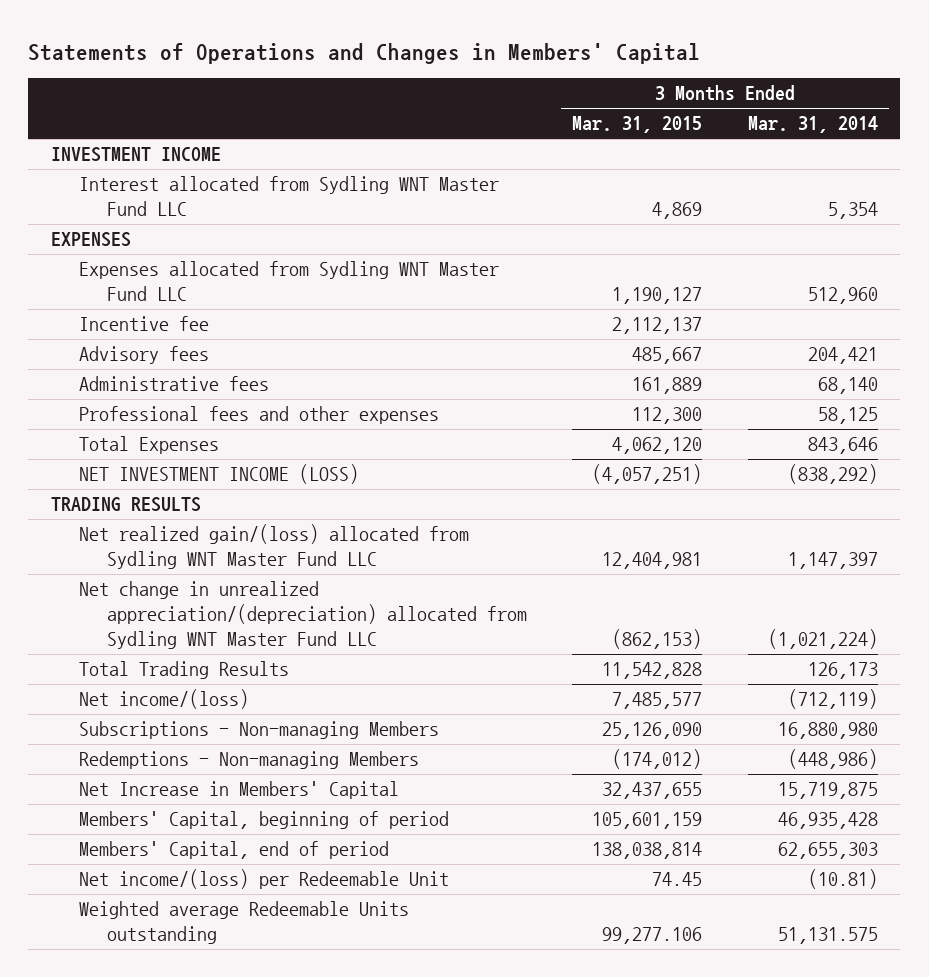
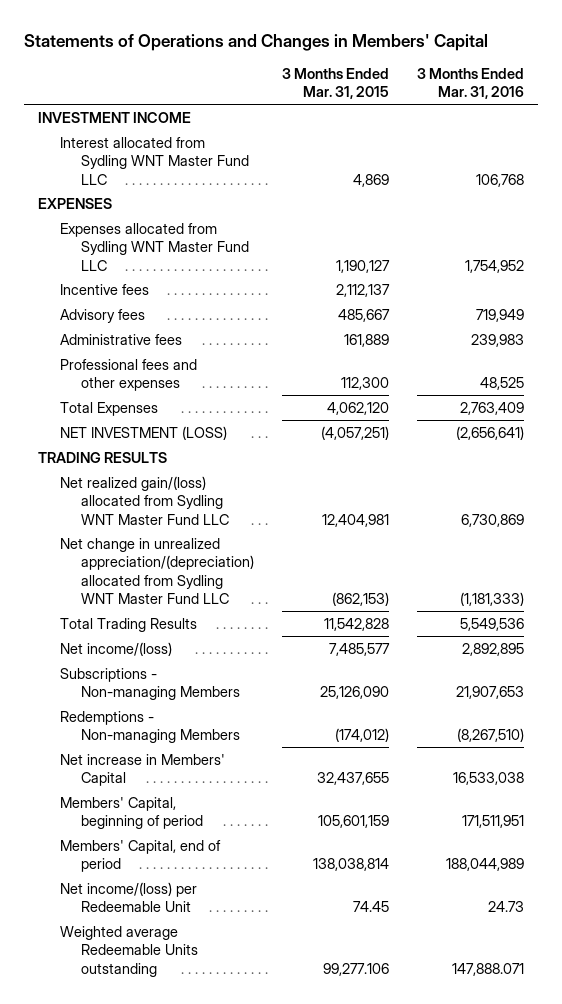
[747,116,878,134] Mar. 31, 2014 -> none
none -> [416,68,524,100] 3 Months Ended Mar. 31, 2016
[78,316,209,332] Incentive fee -> [59,283,149,295] Incentive fees
[78,464,359,485] NET INVESTMENT INCOME (LOSS) -> [59,425,227,440] NET INVESTMENT (LOSS)
[78,781,399,800] Net Increase in Members' Capital -> [59,753,225,787] Net increase in Members' Capital

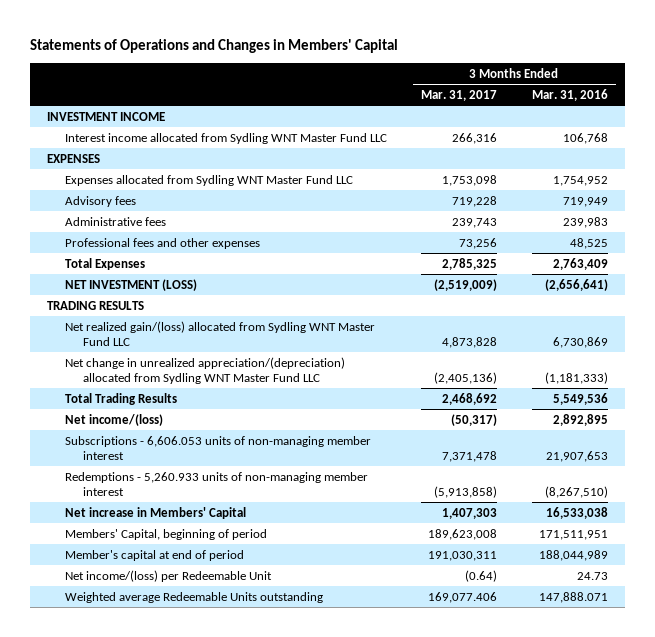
[282,68,390,100] 3 Months Ended Mar. 31, 2015 -> none
none -> [421,90,498,102] Mar. 31, 2017
[59,136,250,185] Interest allocated from Sydling WNT Master Fund LLC -> [65,132,388,144] Interest income allocated from Sydling WNT Master Fund LLC
[59,283,149,295] Incentive fees -> none
[59,667,241,701] Subscriptions - Non-managing Members -> [65,435,372,460] Subscriptions - 6,606.053 units of non-managing member interest
[59,710,241,744] Redemptions - Non-managing Members -> [65,471,369,496] Redemptions - 5,260.933 units of non-managing member interest
[59,839,221,873] Members' Capital, end of period -> [65,549,245,561] Member's capital at end of period

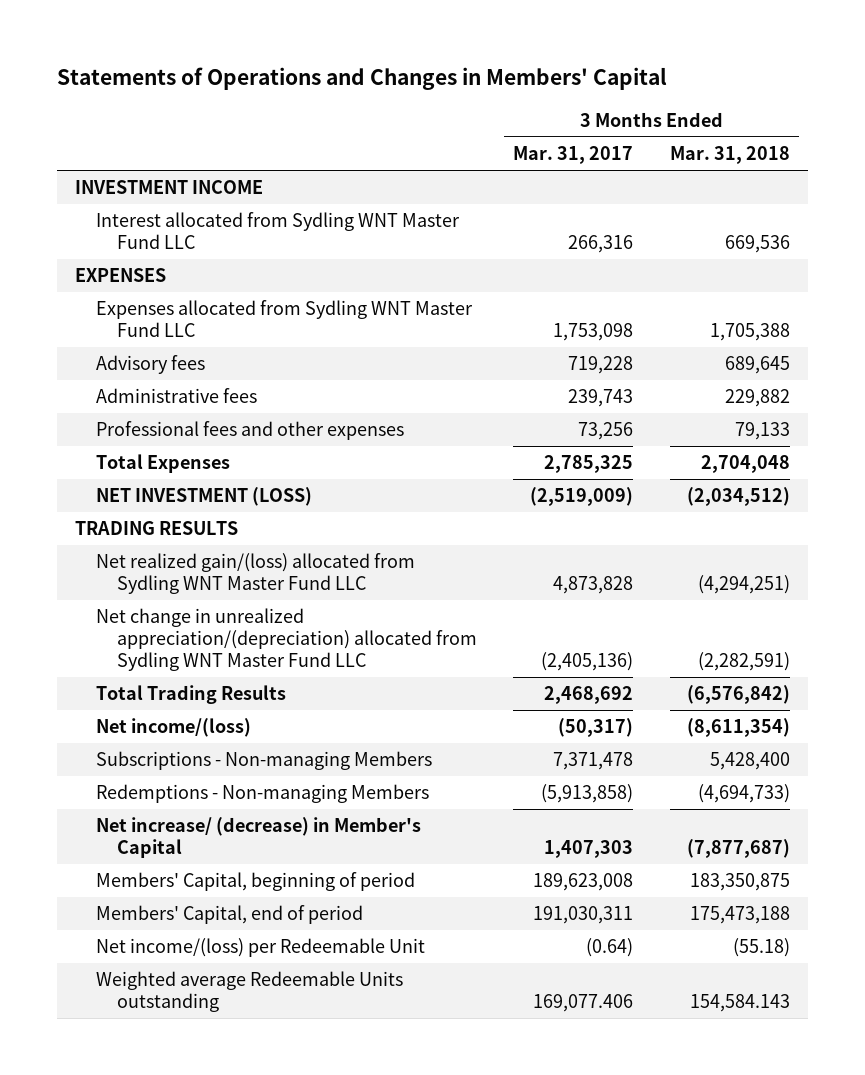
[531,89,608,102] Mar. 31, 2016 -> none
none -> [670,146,791,165] Mar. 31, 2018
[65,132,388,144] Interest income allocated from Sydling WNT Master Fund LLC -> [95,212,460,250] Interest allocated from Sydling WNT Master Fund LLC
[65,435,372,460] Subscriptions - 6,606.053 units of non-managing member interest -> [95,751,432,771] Subscriptions - Non-managing Members
[65,471,369,496] Redemptions - 5,260.933 units of non-managing member interest -> [95,784,429,804] Redemptions - Non-managing Members
[65,506,247,519] Net increase in Members' Capital -> [95,817,421,859] Net increase/ (decrease) in Member's Capital
[65,549,245,561] Member's capital at end of period -> [95,905,363,925] Members' Capital, end of period

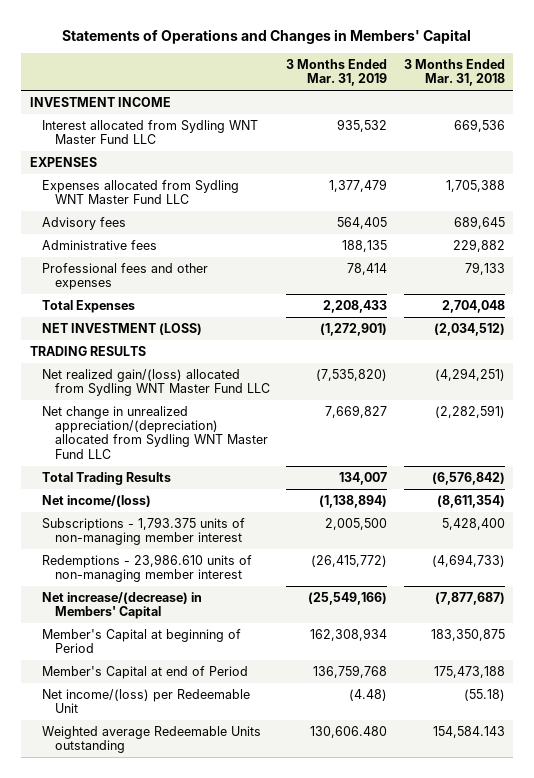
[513,146,634,165] Mar. 31, 2017 -> none
none -> [286,58,388,87] 3 Months Ended Mar. 31, 2019
[95,751,432,771] Subscriptions - Non-managing Members -> [42,516,246,546] Subscriptions - 1,793.375 units of non-managing member interest
[95,784,429,804] Redemptions - Non-managing Members -> [42,553,253,583] Redemptions - 23,986.610 units of non-managing member interest
[95,817,421,859] Net increase/ (decrease) in Member's Capital -> [42,591,203,620] Net increase/(decrease) in Members' Capital
[95,872,415,892] Members' Capital, beginning of period -> [42,628,242,654] Member's Capital at beginning of Period
[95,905,363,925] Members' Capital, end of period -> [42,665,249,679] Member's Capital at end of Period

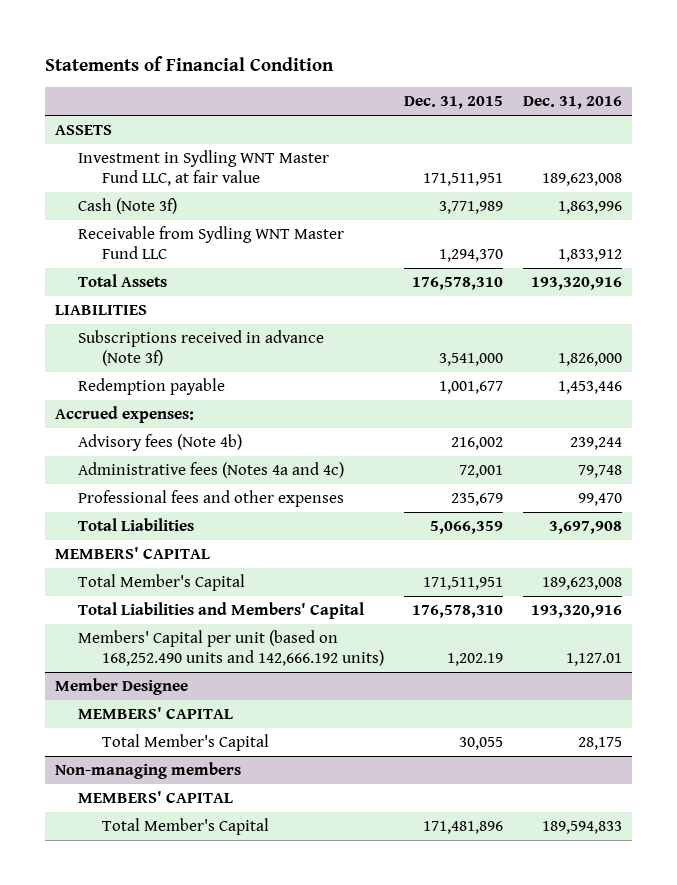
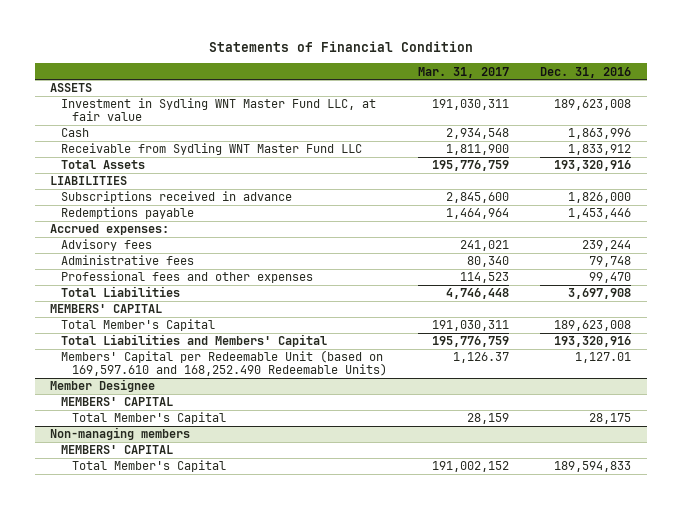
[404,96,504,110] Dec. 31, 2015 -> none
none -> [418,66,510,78] Mar. 31, 2017
[78,198,178,215] Cash (Note 3f) -> [61,128,90,138] Cash
[78,330,325,366] Subscriptions received in advance (Note 3f) -> [61,191,293,204] Subscriptions received in advance
[78,378,226,396] Redemption payable -> [61,207,195,220] Redemptions payable
[78,434,243,452] Advisory fees (Note 4b) -> [61,239,153,252] Advisory fees
[78,462,345,479] Administrative fees (Notes 4a and 4c) -> [61,255,195,266] Administrative fees
[78,630,384,666] Members' Capital per unit (based on 168,252.490 units and 142,666.192 units) -> [61,350,388,377] Members' Capital per Redeemable Unit (based on 169,597.610 and 168,252.490 Redeemable Units)

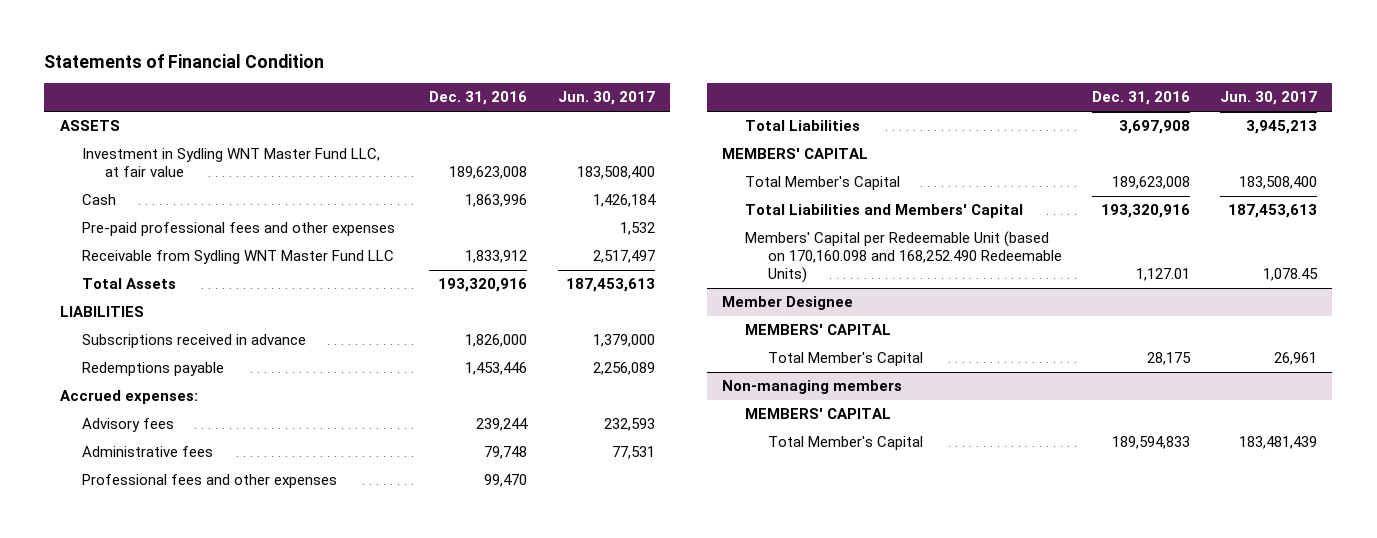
[418,66,510,78] Mar. 31, 2017 -> none
none -> [557,91,655,106] Jun. 30, 2017
none -> [82,222,396,237] Pre-paid professional fees and other expenses
[61,350,388,377] Members' Capital per Redeemable Unit (based on 169,597.610 and 168,252.490 Redeemable Units) -> [745,231,1063,283] Members' Capital per Redeemable Unit (based on 170,160.098 and 168,252.490 Redeemable Units)

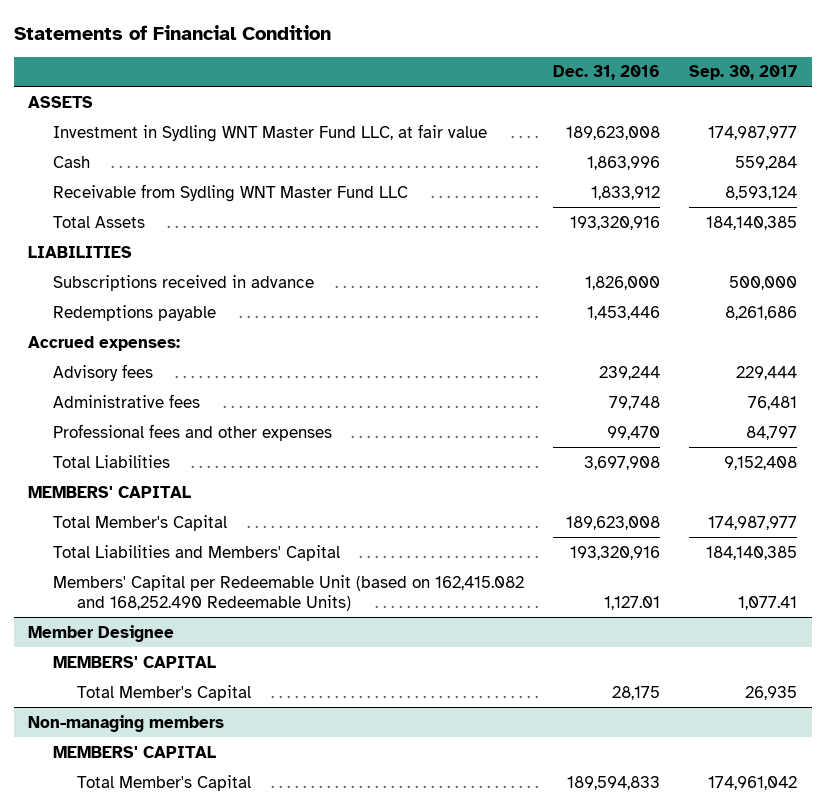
[557,91,655,106] Jun. 30, 2017 -> none
none -> [688,65,797,81] Sep. 30, 2017
[82,222,396,237] Pre-paid professional fees and other expenses -> none
[745,231,1063,283] Members' Capital per Redeemable Unit (based on 170,160.098 and 168,252.490 Redeemable Units) -> [52,574,524,611] Members' Capital per Redeemable Unit (based on 162,415.082 and 168,252.490 Redeemable Units)

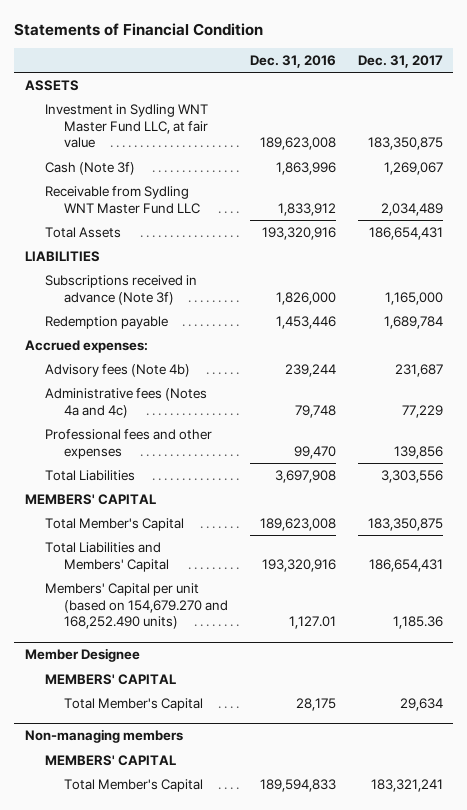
[688,65,797,81] Sep. 30, 2017 -> none
none -> [357,54,443,68] Dec. 31, 2017
[52,155,90,168] Cash -> [44,161,135,175] Cash (Note 3f)
[52,274,314,291] Subscriptions received in advance -> [44,274,197,305] Subscriptions received in advance (Note 3f)
[52,304,216,321] Redemptions payable -> [44,315,168,329] Redemption payable
[52,363,153,381] Advisory fees -> [44,363,190,377] Advisory fees (Note 4b)
[52,393,200,408] Administrative fees -> [44,387,207,418] Administrative fees (Notes 4a and 4c)
[52,574,524,611] Members' Capital per Redeemable Unit (based on 162,415.082 and 168,252.490 Redeemable Units) -> [44,582,229,630] Members' Capital per unit (based on 154,679.270 and 168,252.490 units)

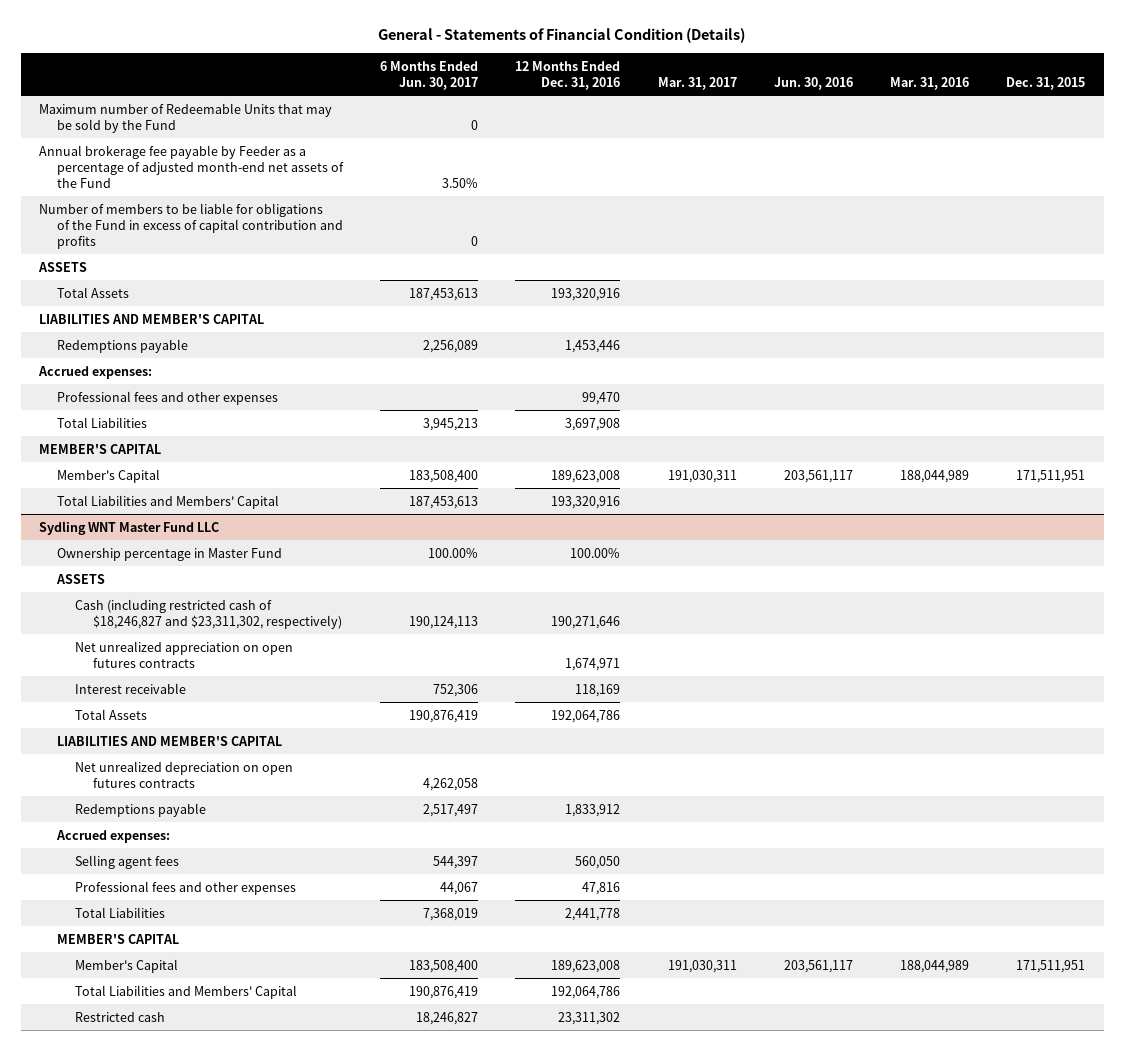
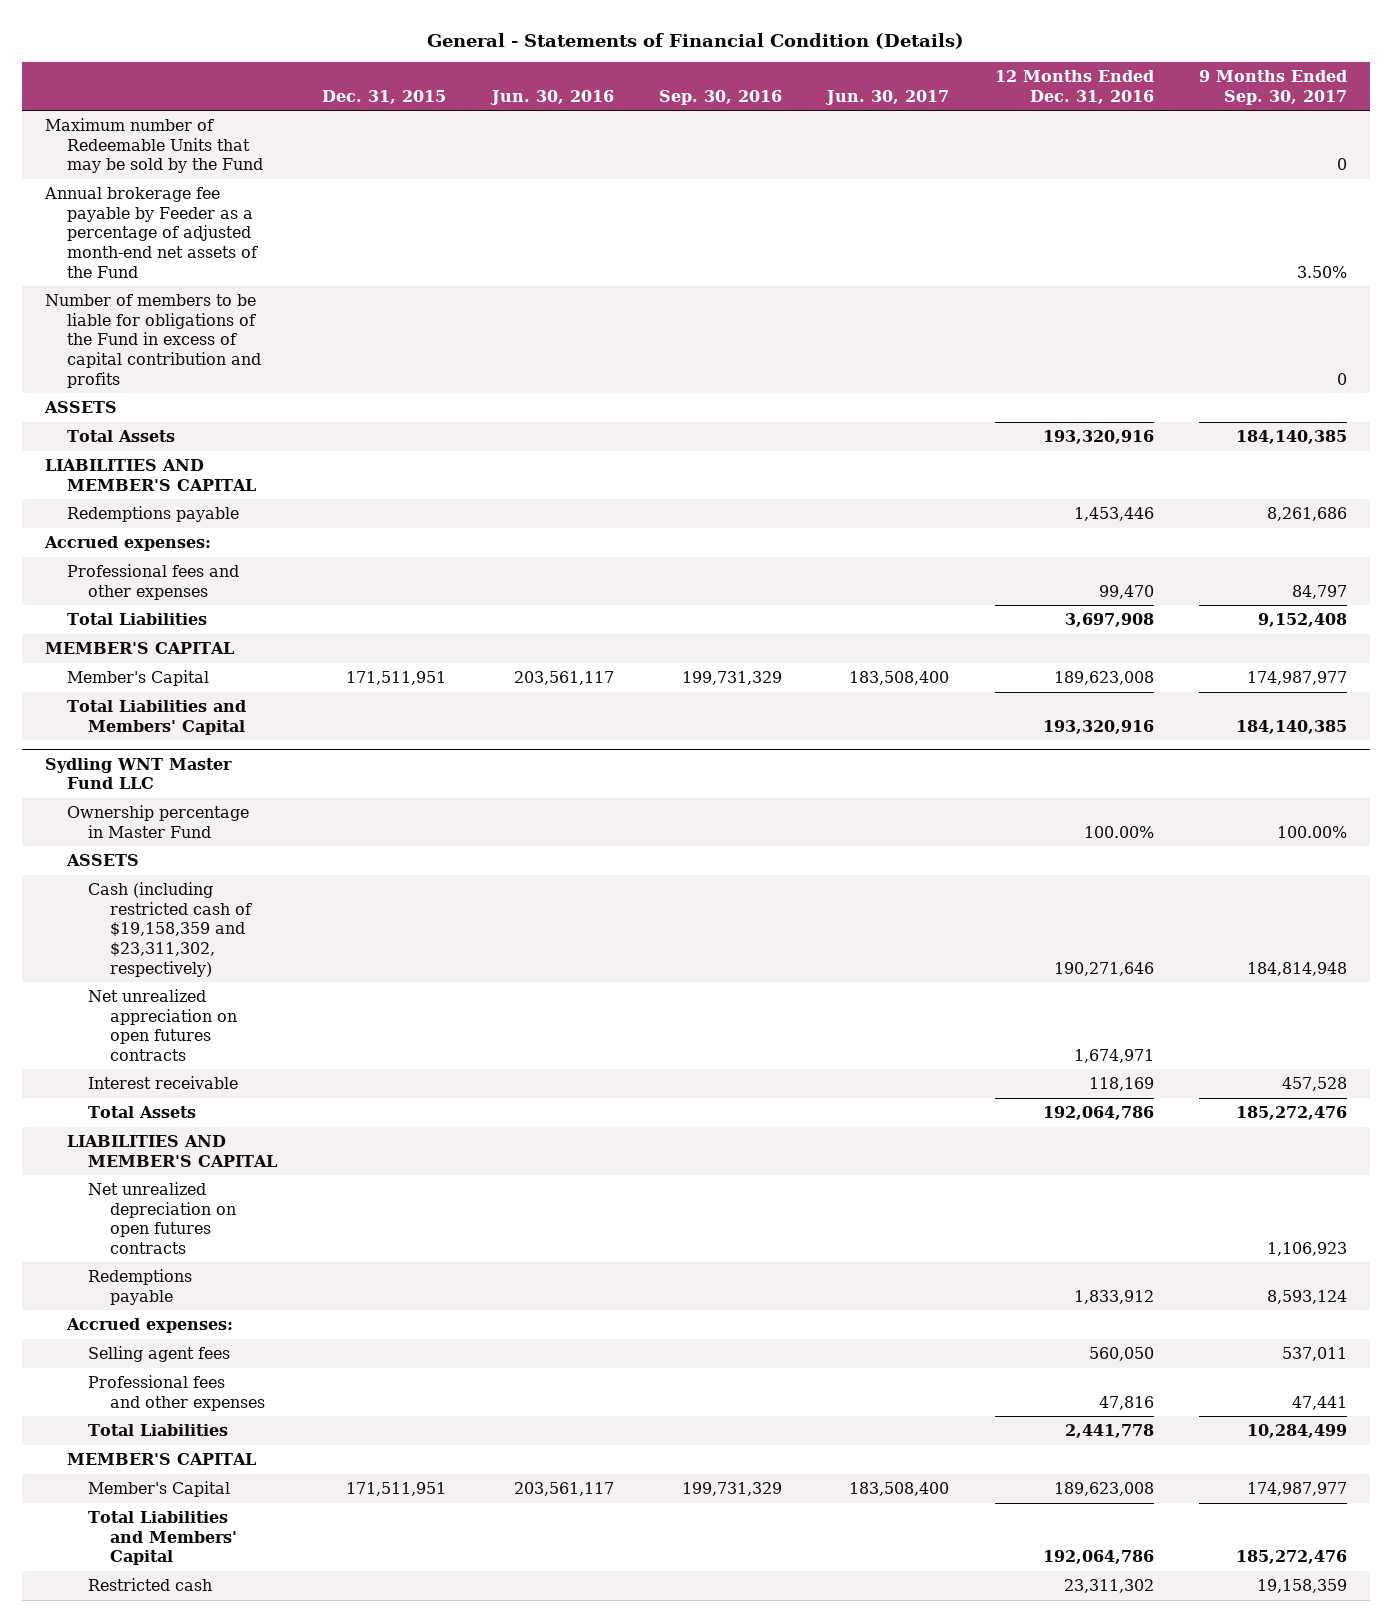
[380,60,479,90] 6 Months Ended Jun. 30, 2017 -> none
[657,76,737,90] Mar. 31, 2017 -> none
[889,76,969,90] Mar. 31, 2016 -> none
none -> [659,89,783,105] Sep. 30, 2016
none -> [825,89,950,105] Jun. 30, 2017
none -> [1198,70,1347,105] 9 Months Ended Sep. 30, 2017
[74,598,342,629] Cash (including restricted cash of $18,246,827 and $23,311,302, respectively) -> [88,881,252,977] Cash (including restricted cash of $19,158,359 and $23,311,302, respectively)

